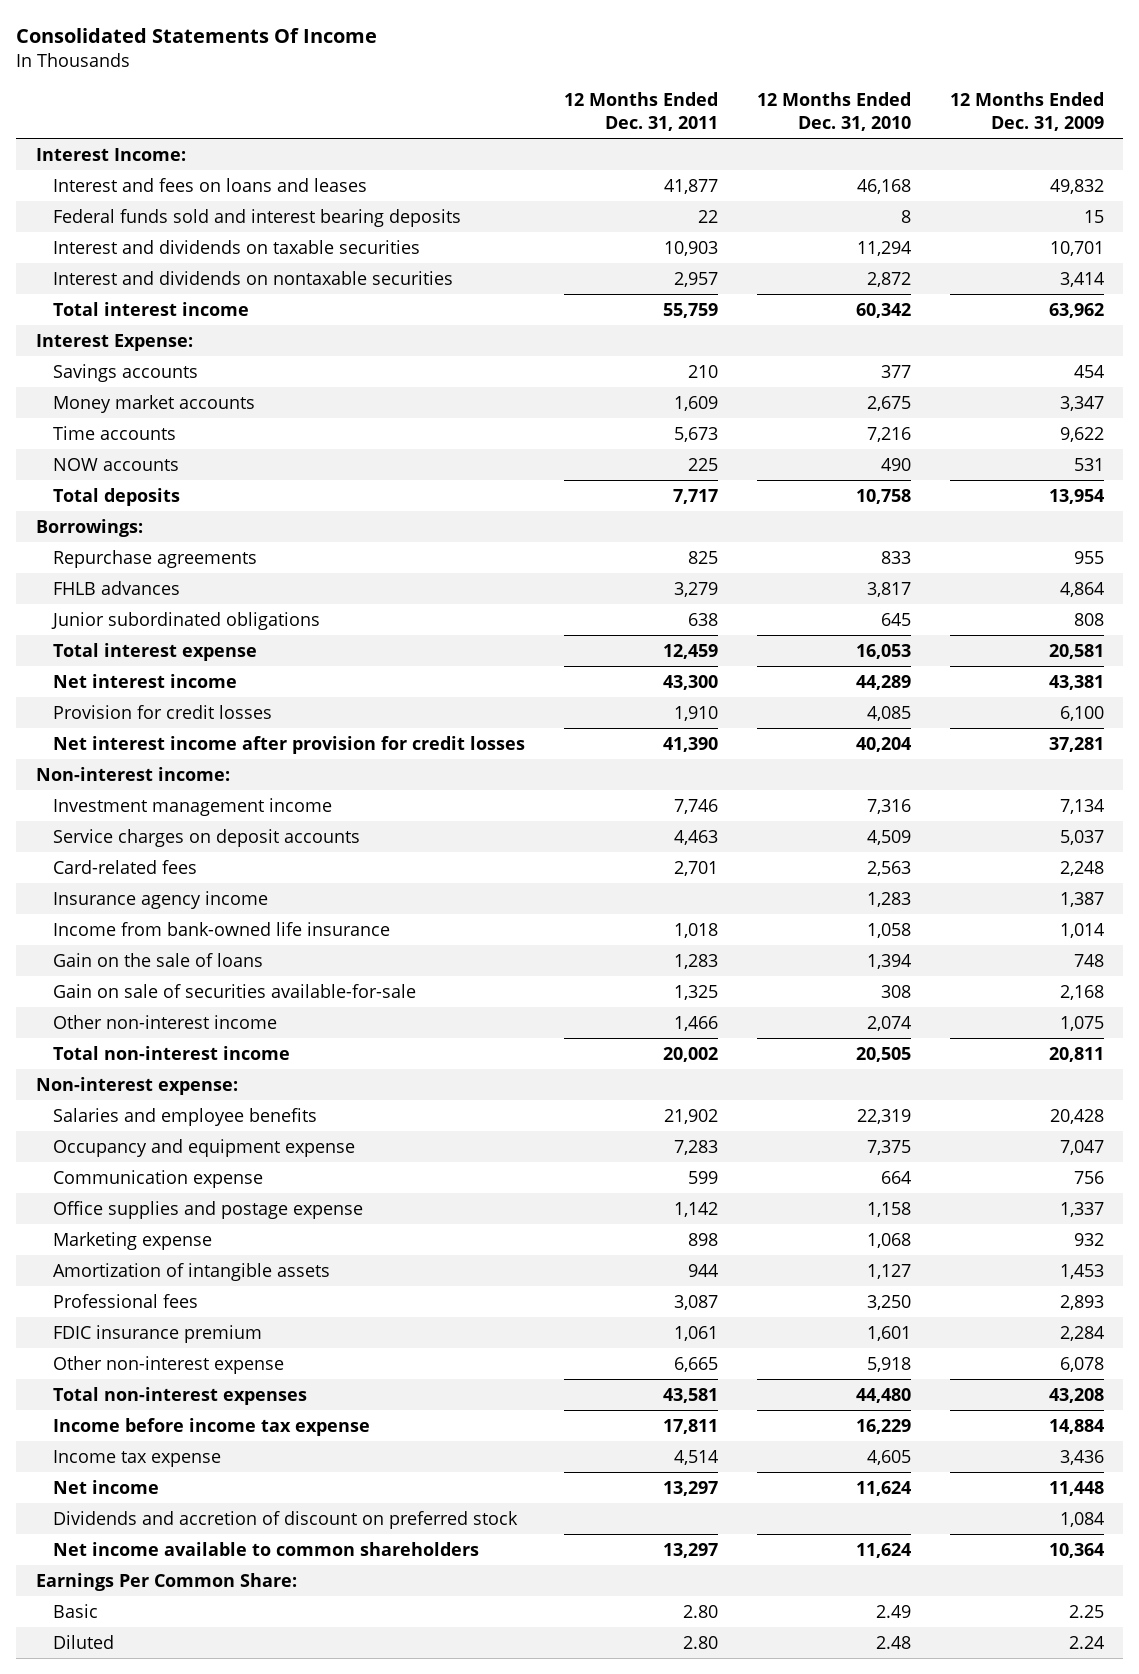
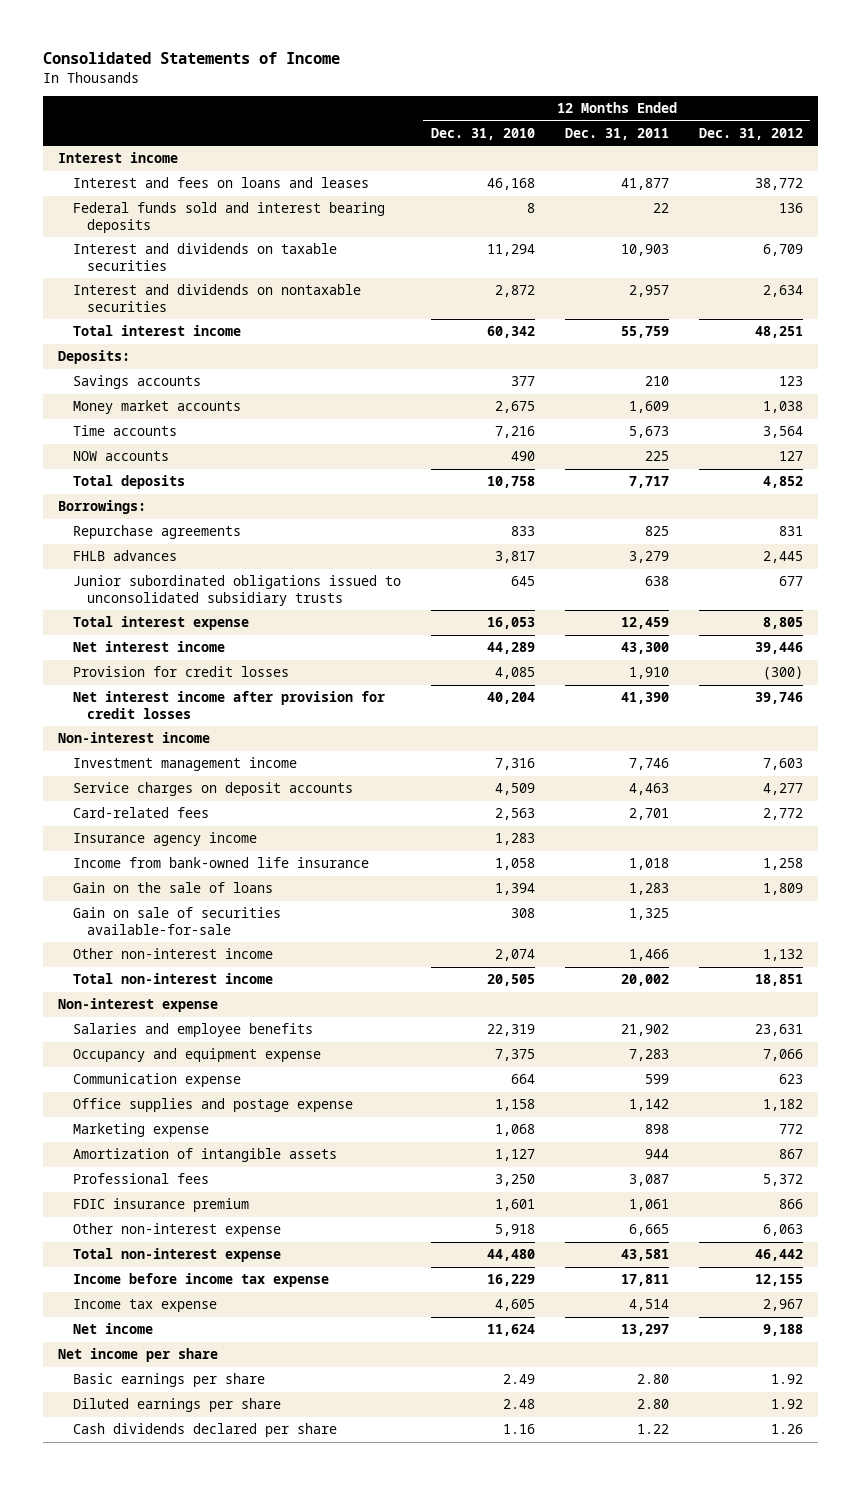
[16,28,378,44] Consolidated Statements Of Income -> [43,52,341,65] Consolidated Statements of Income
[949,92,1104,132] 12 Months Ended Dec. 31, 2009 -> none
none -> [698,128,803,141] Dec. 31, 2012
[35,147,186,161] Interest Income: -> [58,152,179,164] Interest income
[35,333,193,351] Interest Expense: -> none
none -> [58,350,131,365] Deposits:
[51,611,321,630] Junior subordinated obligations -> [72,575,401,606] Junior subordinated obligations issued to unconsolidated subsidiary trusts
[35,766,230,781] Non-interest income: -> [58,732,211,744] Non-interest income
[35,1076,238,1095] Non-interest expense: -> [58,998,219,1013] Non-interest expense
[53,1386,308,1405] Total non-interest expenses -> [72,1248,281,1263] Total non-interest expense
[53,1510,519,1529] Dividends and accretion of discount on preferred stock -> none
[53,1541,480,1556] Net income available to common shareholders -> none
[35,1572,297,1591] Earnings Per Common Share: -> [58,1348,219,1363] Net income per share
[53,1603,99,1618] Basic -> [72,1373,265,1388] Basic earnings per share
[53,1634,115,1649] Diluted -> [72,1398,281,1413] Diluted earnings per share
none -> [72,1423,337,1438] Cash dividends declared per share

